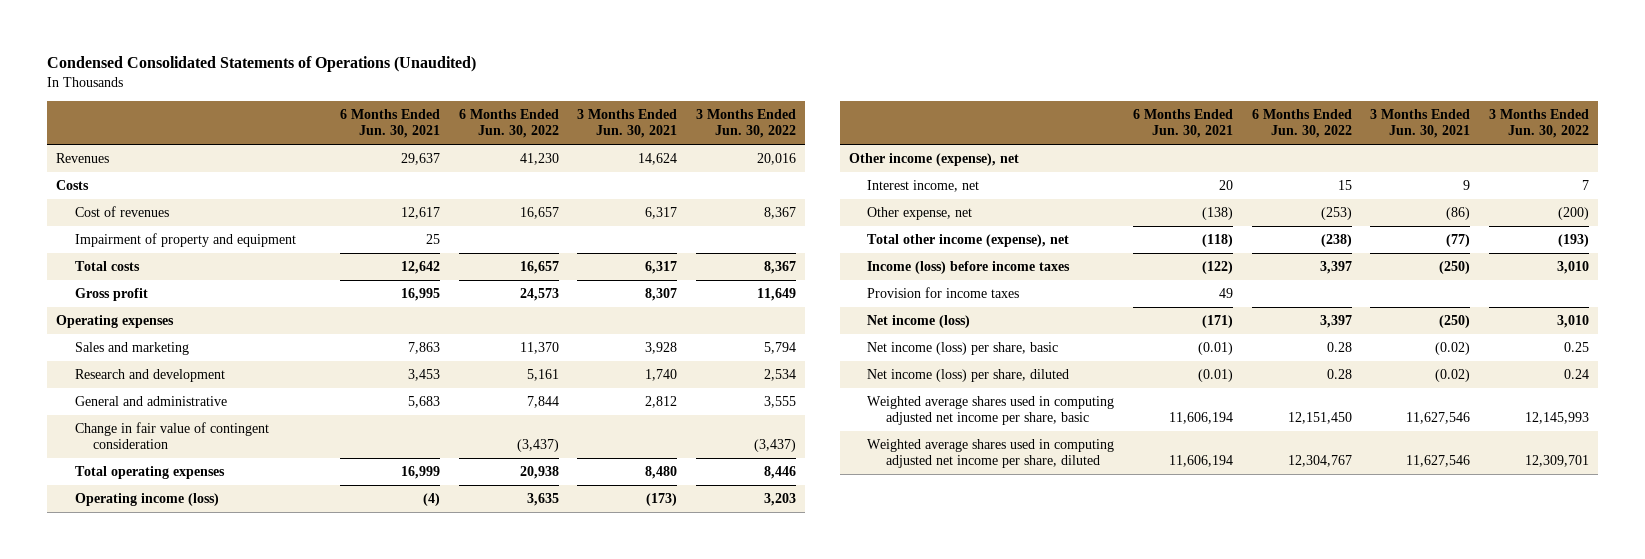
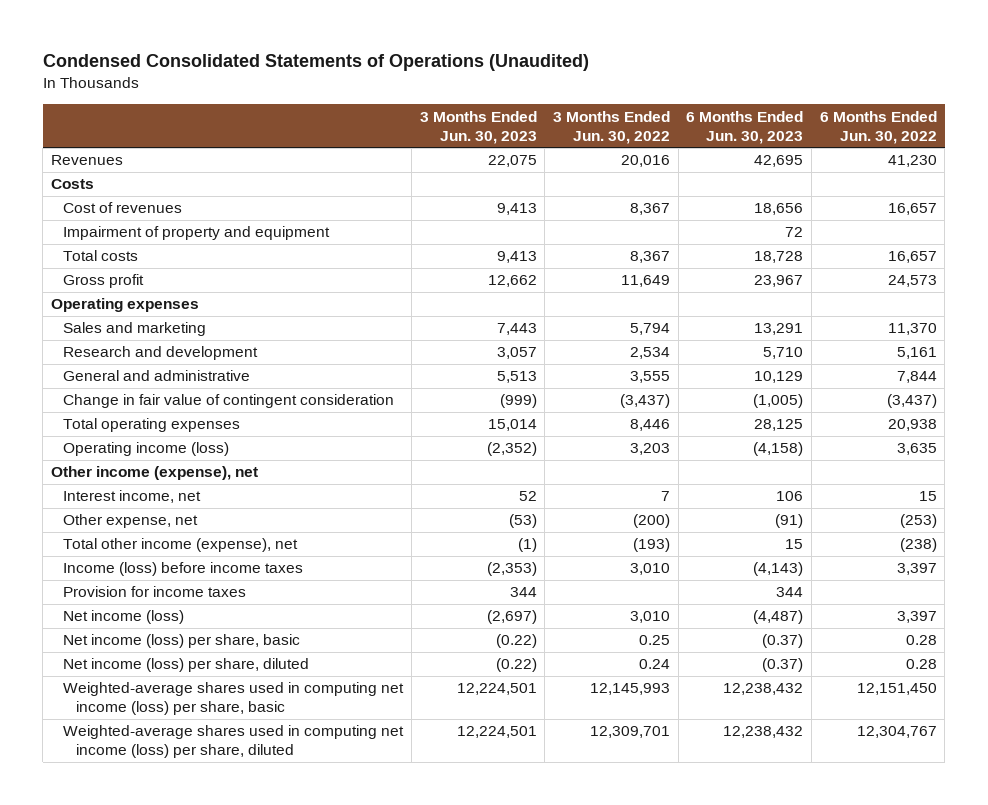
[340,108,441,139] 6 Months Ended Jun. 30, 2021 -> none
[577,108,678,139] 3 Months Ended Jun. 30, 2021 -> none
none -> [419,110,537,144] 3 Months Ended Jun. 30, 2023
none -> [686,110,804,144] 6 Months Ended Jun. 30, 2023
[867,395,1115,426] Weighted average shares used in computing adjusted net income per share, basic -> [63,682,405,716] Weighted-average shares used in computing net income (loss) per share, basic
[867,438,1115,469] Weighted average shares used in computing adjusted net income per share, diluted -> [63,725,405,759] Weighted-average shares used in computing net income (loss) per share, diluted

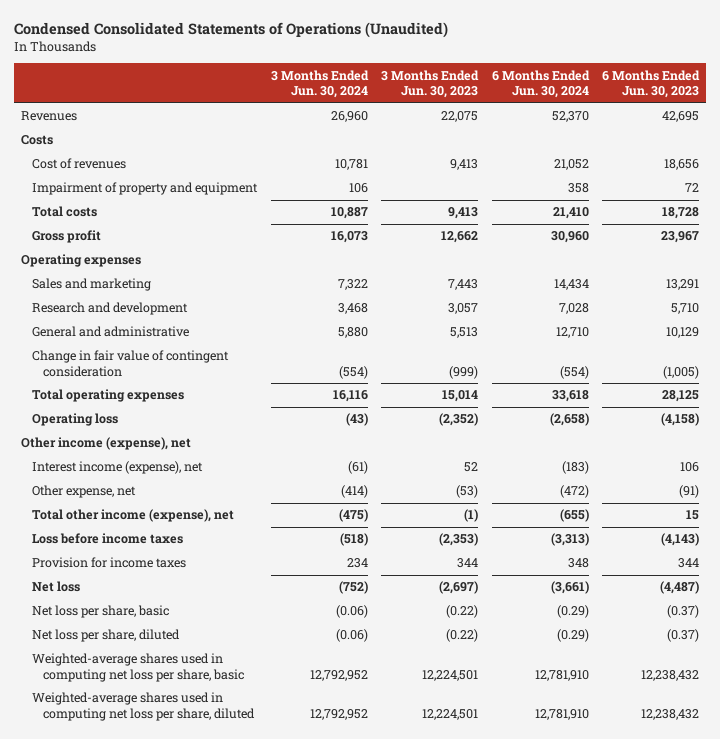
[553,110,671,144] 3 Months Ended Jun. 30, 2022 -> none
[819,110,937,144] 6 Months Ended Jun. 30, 2022 -> none
none -> [270,69,369,99] 3 Months Ended Jun. 30, 2024
none -> [491,69,590,99] 6 Months Ended Jun. 30, 2024
[63,442,230,457] Operating income (loss) -> [32,413,119,427] Operating loss
[63,490,202,504] Interest income, net -> [32,461,204,475] Interest income (expense), net
[63,562,304,577] Income (loss) before income taxes -> [32,533,184,545] Loss before income taxes
[63,610,185,625] Net income (loss) -> [32,581,81,593] Net loss
[63,634,301,649] Net income (loss) per share, basic -> [32,605,170,619] Net loss per share, basic
[63,658,310,673] Net income (loss) per share, diluted -> [32,629,181,643] Net loss per share, diluted
[63,682,405,716] Weighted-average shares used in computing net income (loss) per share, basic -> [32,653,245,682] Weighted-average shares used in computing net loss per share, basic
[63,725,405,759] Weighted-average shares used in computing net income (loss) per share, diluted -> [32,692,256,721] Weighted-average shares used in computing net loss per share, diluted

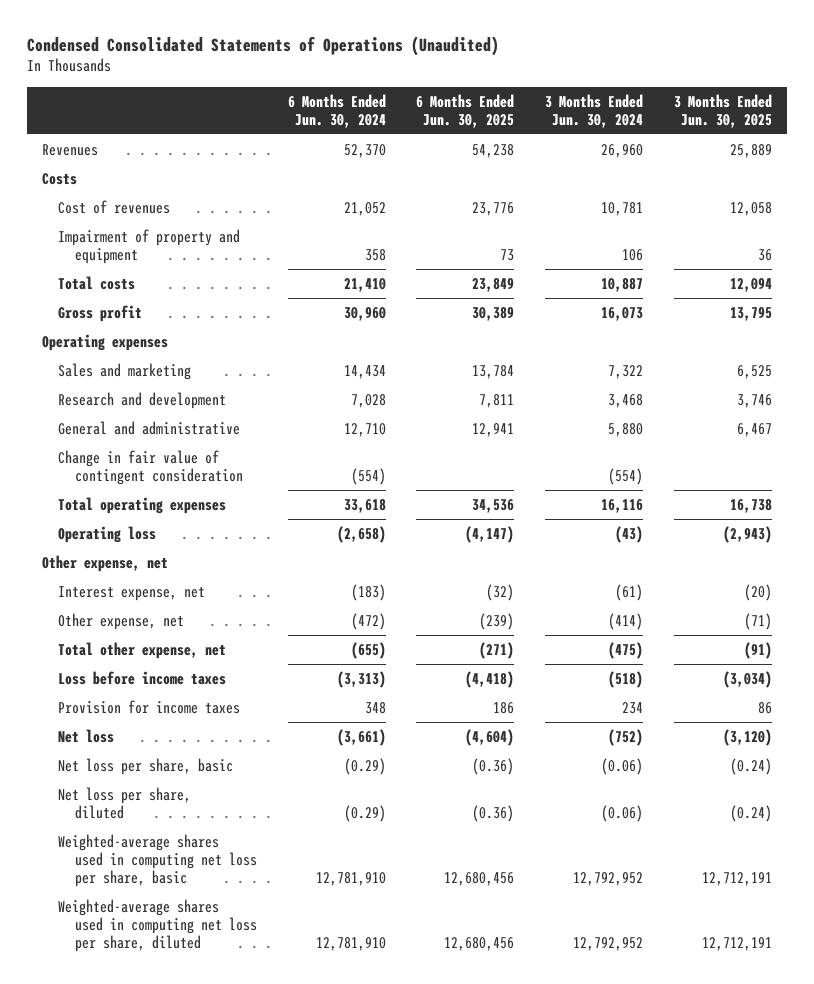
[381,69,480,99] 3 Months Ended Jun. 30, 2023 -> none
[602,69,701,99] 6 Months Ended Jun. 30, 2023 -> none
none -> [416,93,515,128] 6 Months Ended Jun. 30, 2025
none -> [673,93,772,128] 3 Months Ended Jun. 30, 2025
[20,437,191,451] Other income (expense), net -> [42,554,169,572] Other expense, net
[32,461,204,475] Interest income (expense), net -> [58,585,206,601] Interest expense, net
[32,509,235,523] Total other income (expense), net -> [58,641,227,659] Total other expense, net

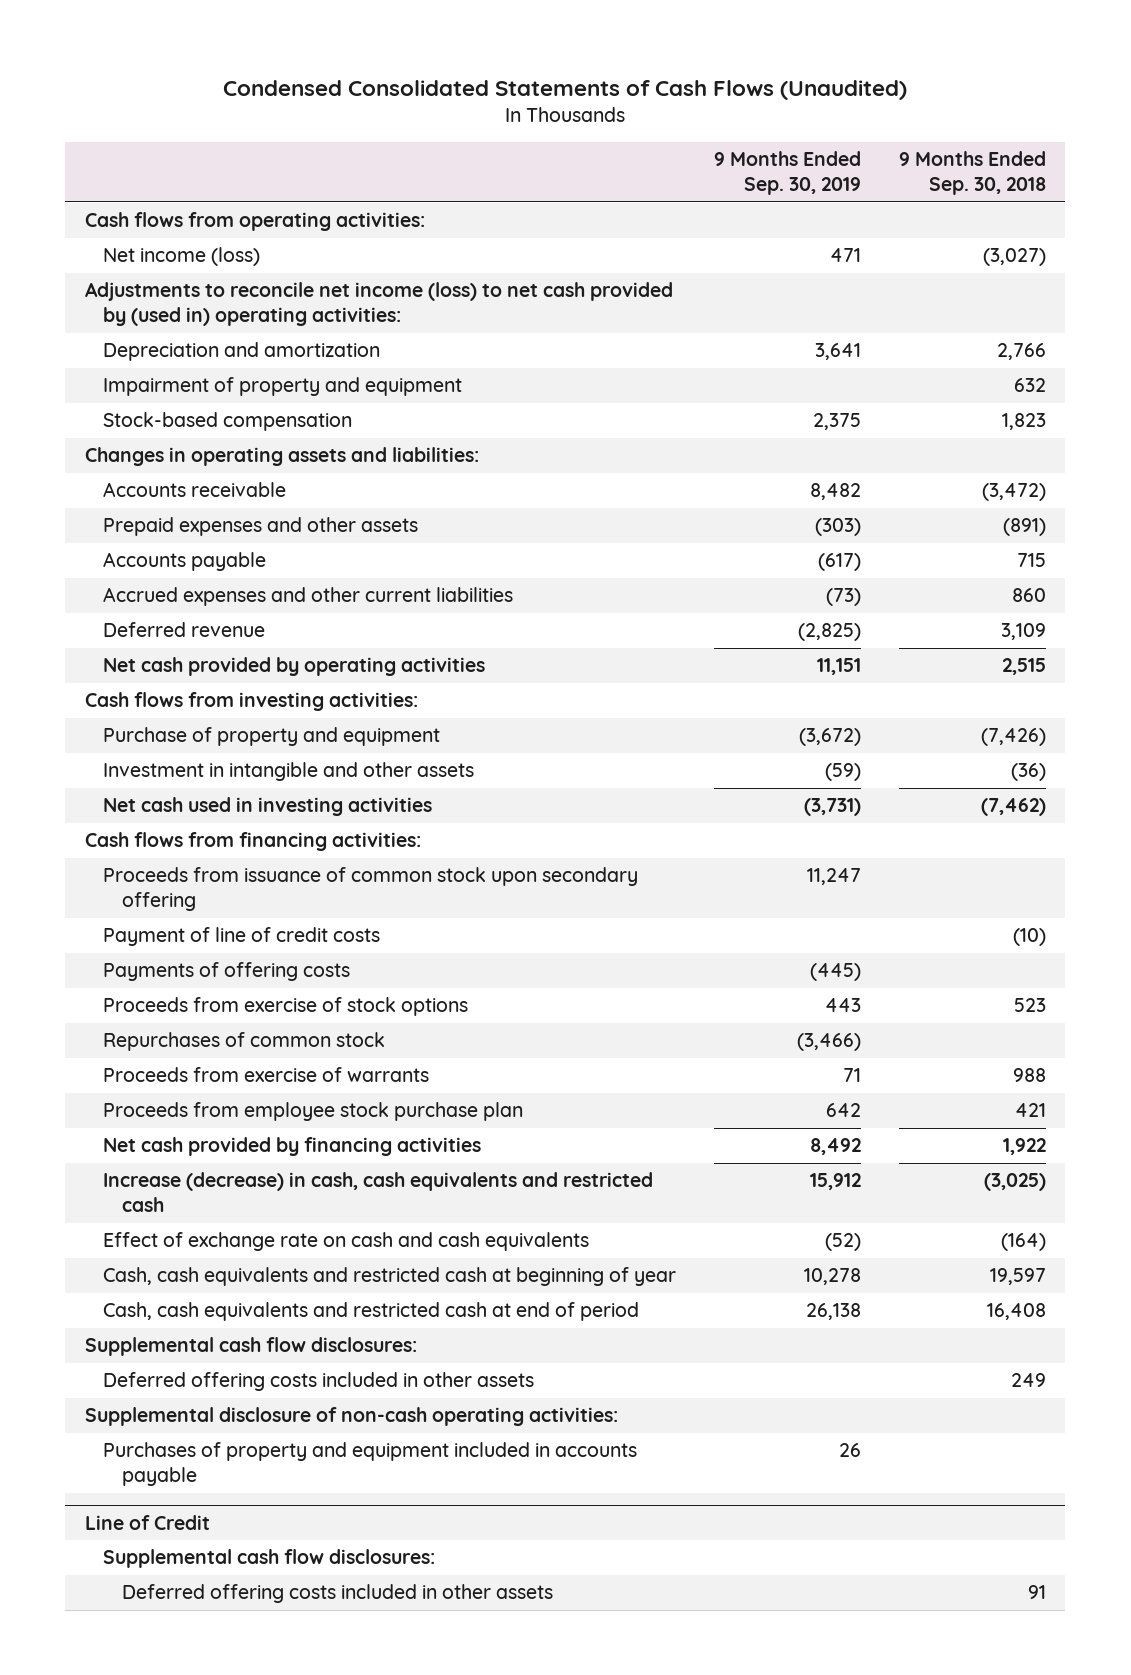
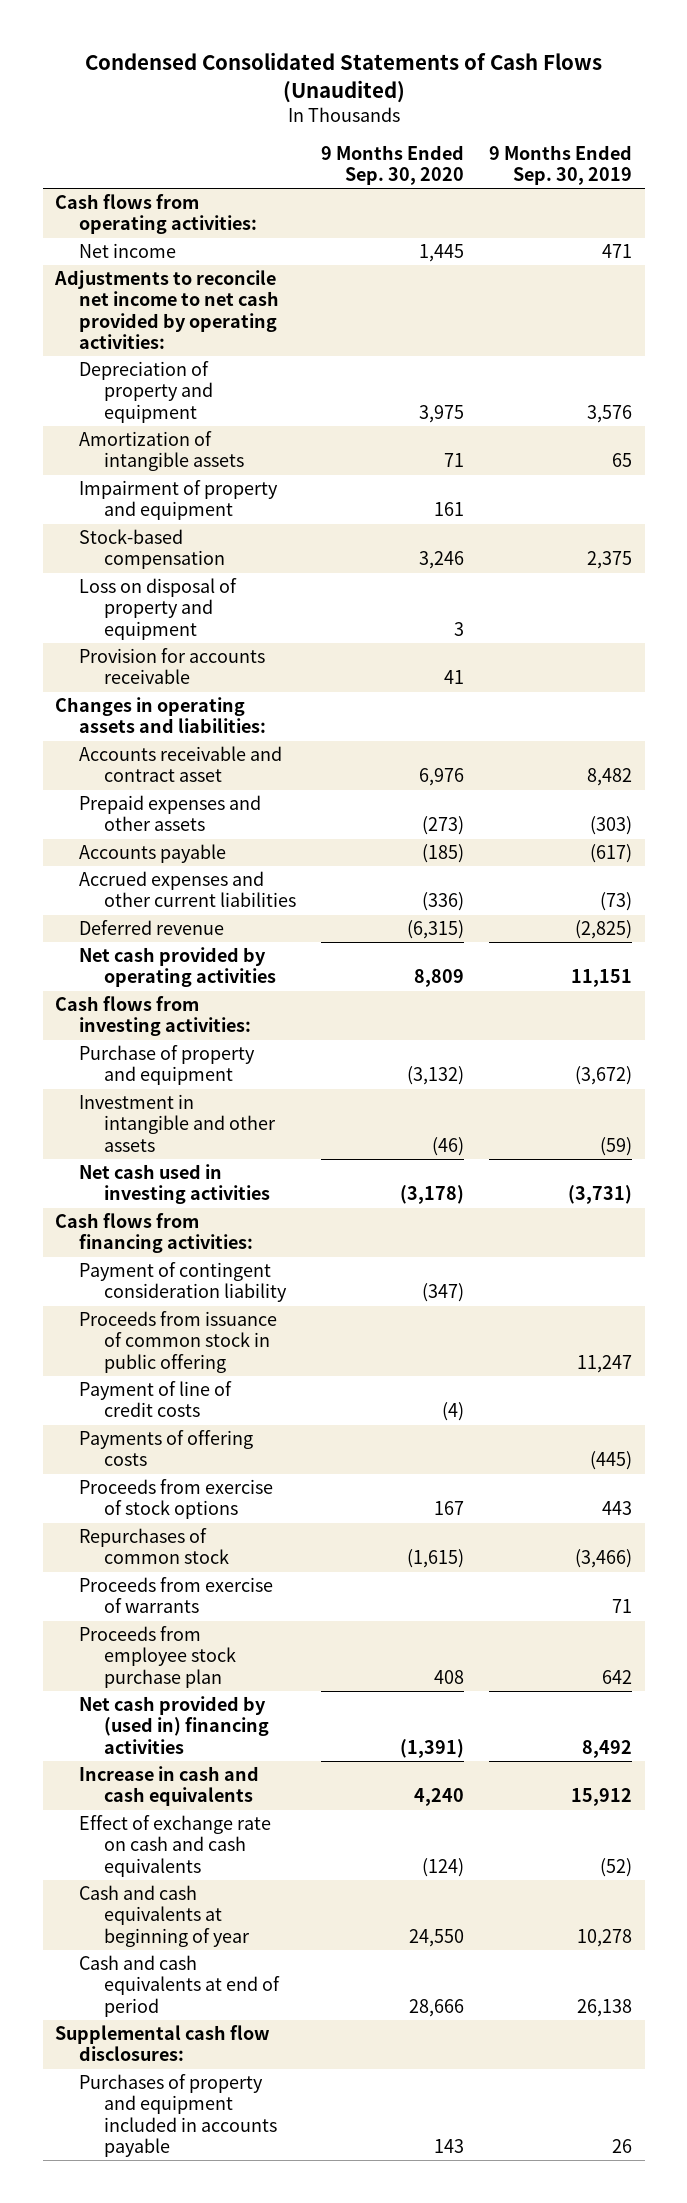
[899,151,1047,196] 9 Months Ended Sep. 30, 2018 -> none
none -> [320,144,464,186] 9 Months Ended Sep. 30, 2020
[103,342,381,362] Depreciation and amortization -> none
[103,247,261,267] Net income (loss) -> [79,243,177,259] Net income
[84,282,673,327] Adjustments to reconcile net income (loss) to net cash provided by (used in) operating activities: -> [54,270,280,350] Adjustments to reconcile net income to net cash provided by operating activities:
none -> [79,361,213,423] Depreciation of property and equipment
none -> [79,431,244,472] Amortization of intangible assets
none -> [79,578,238,640] Loss on disposal of property and equipment
none -> [79,648,266,685] Provision for accounts receivable
[103,482,287,498] Accounts receivable -> [79,746,283,783] Accounts receivable and contract asset
none -> [79,1262,287,1303] Payment of contingent consideration liability
[103,867,639,912] Proceeds from issuance of common stock upon secondary offering -> [79,1311,278,1373] Proceeds from issuance of common stock in public offering
[103,1137,482,1157] Net cash provided by financing activities -> [79,1696,269,1754] Net cash provided by (used in) financing activities
[103,1172,654,1213] Increase (decrease) in cash, cash equivalents and restricted cash -> [79,1766,260,1807] Increase in cash and cash equivalents
[103,1267,677,1287] Cash, cash equivalents and restricted cash at beginning of year -> [79,1885,250,1947] Cash and cash equivalents at beginning of year
[103,1302,640,1322] Cash, cash equivalents and restricted cash at end of period -> [79,1955,280,2017] Cash and cash equivalents at end of period
[103,1372,535,1392] Deferred offering costs included in other assets -> none
[84,1407,618,1427] Supplemental disclosure of non-cash operating activities: -> none
[84,1514,210,1530] Line of Credit -> none
[103,1549,436,1569] Supplemental cash flow disclosures: -> none
[121,1584,553,1604] Deferred offering costs included in other assets -> none

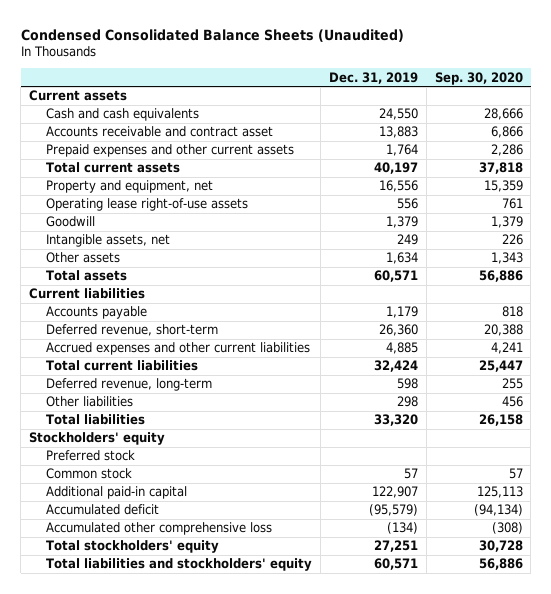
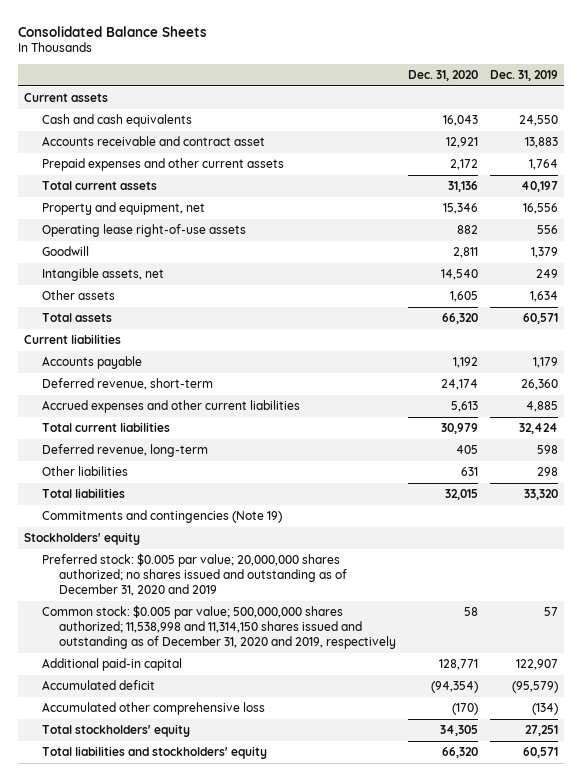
[20,28,404,42] Condensed Consolidated Balance Sheets (Unaudited) -> [18,25,208,37] Consolidated Balance Sheets
[434,71,523,85] Sep. 30, 2020 -> none
none -> [408,70,479,82] Dec. 31, 2020
none -> [41,509,282,523] Commitments and contingencies (Note 19)
[46,450,136,462] Preferred stock -> [41,552,348,597] Preferred stock: $0.005 par value; 20,000,000 shares authorized; no shares issued and outstanding as of December 31, 2020 and 2019
[46,468,133,480] Common stock -> [41,604,397,650] Common stock: $0.005 par value; 500,000,000 shares authorized; 11,538,998 and 11,314,150 shares issued and outstanding as of December 31, 2020 and 2019, respectively

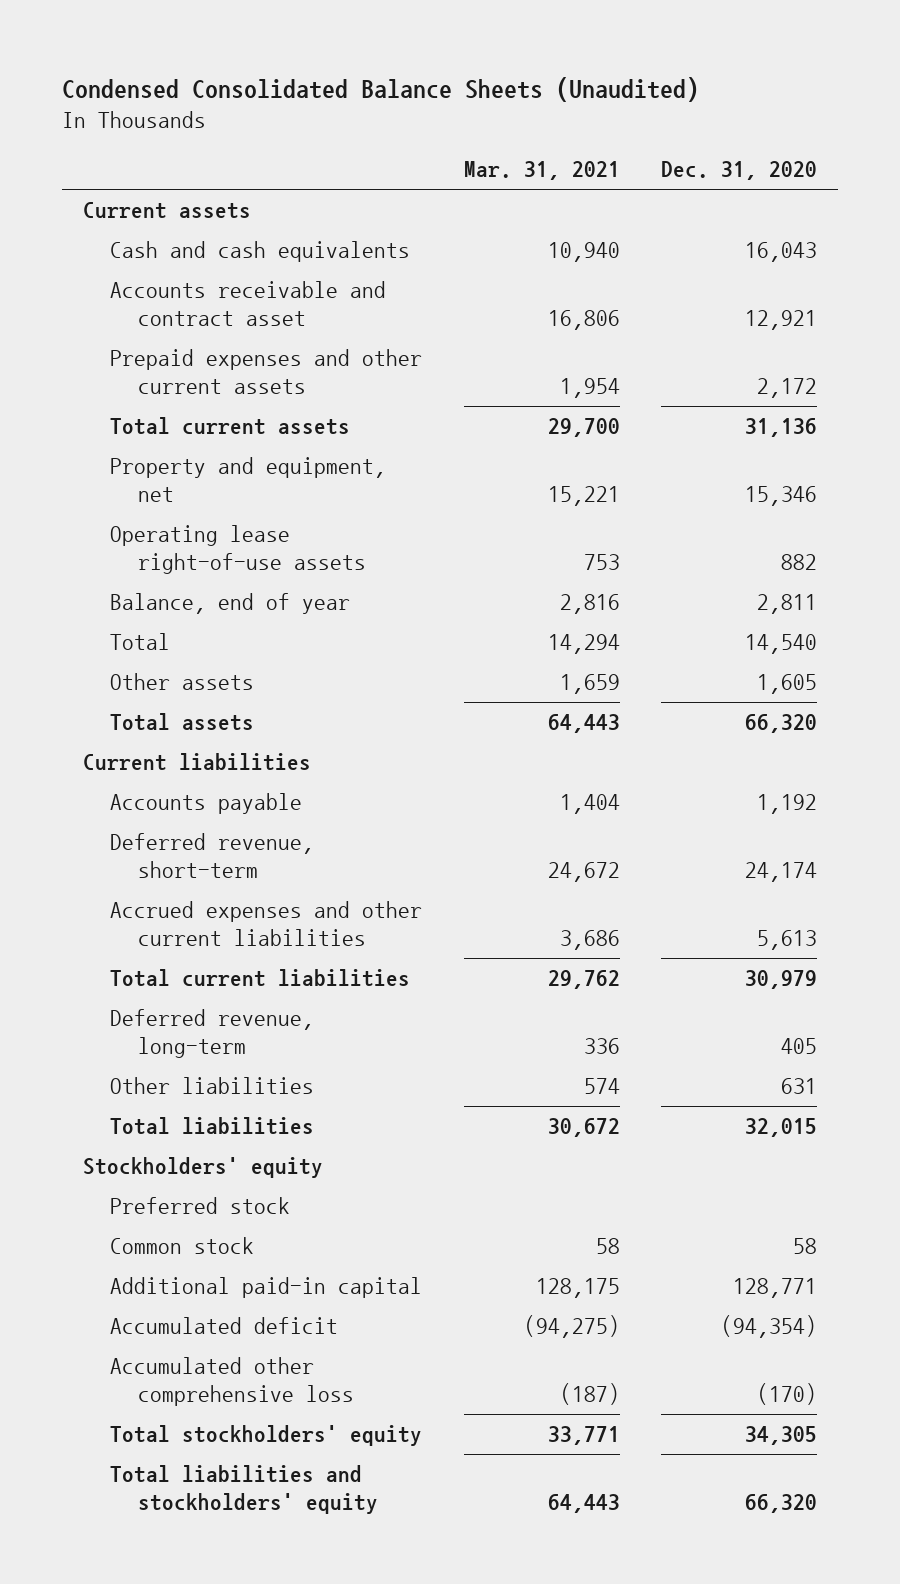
[18,25,208,37] Consolidated Balance Sheets -> [62,76,700,102] Condensed Consolidated Balance Sheets (Unaudited)
[490,70,559,82] Dec. 31, 2019 -> none
none -> [463,161,620,181] Mar. 31, 2021
[41,245,89,256] Goodwill -> [110,593,351,615] Balance, end of year
[41,267,164,281] Intangible assets, net -> [110,633,171,651] Total
[41,509,282,523] Commitments and contingencies (Note 19) -> none
[41,552,348,597] Preferred stock: $0.005 par value; 20,000,000 shares authorized; no shares issued and outstanding as of December 31, 2020 and 2019 -> [110,1197,291,1215] Preferred stock
[41,604,397,650] Common stock: $0.005 par value; 500,000,000 shares authorized; 11,538,998 and 11,314,150 shares issued and outstanding as of December 31, 2020 and 2019, respectively -> [110,1237,255,1255] Common stock

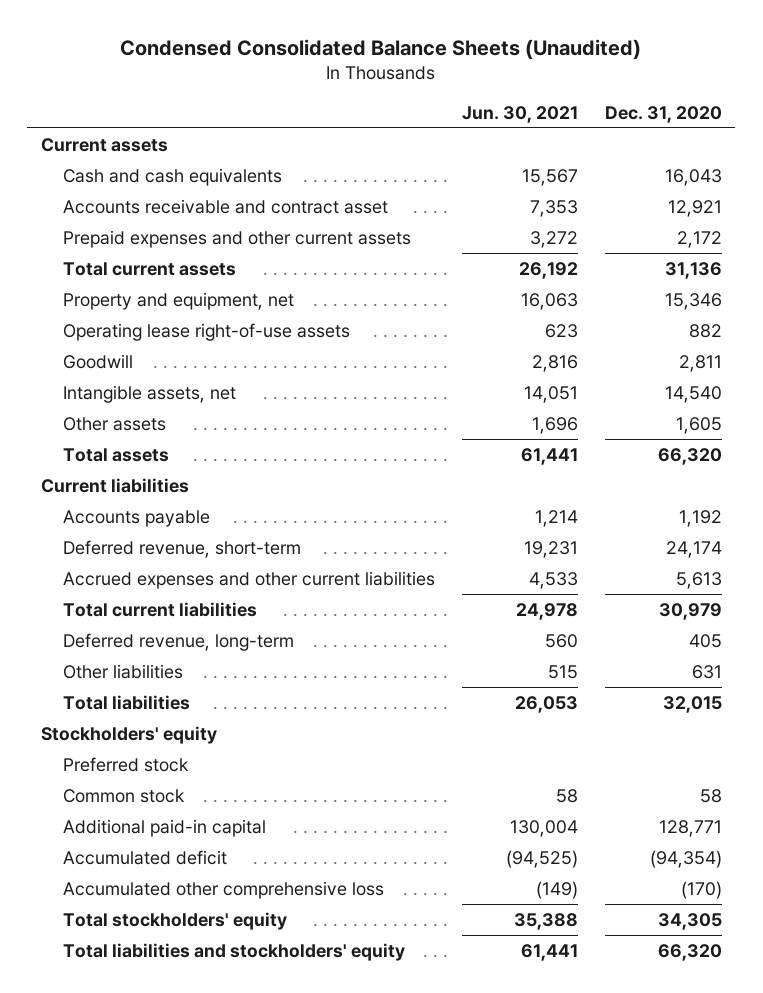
[463,161,620,181] Mar. 31, 2021 -> none
none -> [461,105,578,123] Jun. 30, 2021
[110,593,351,615] Balance, end of year -> [63,353,134,369] Goodwill
[110,633,171,651] Total -> [63,384,237,403] Intangible assets, net

